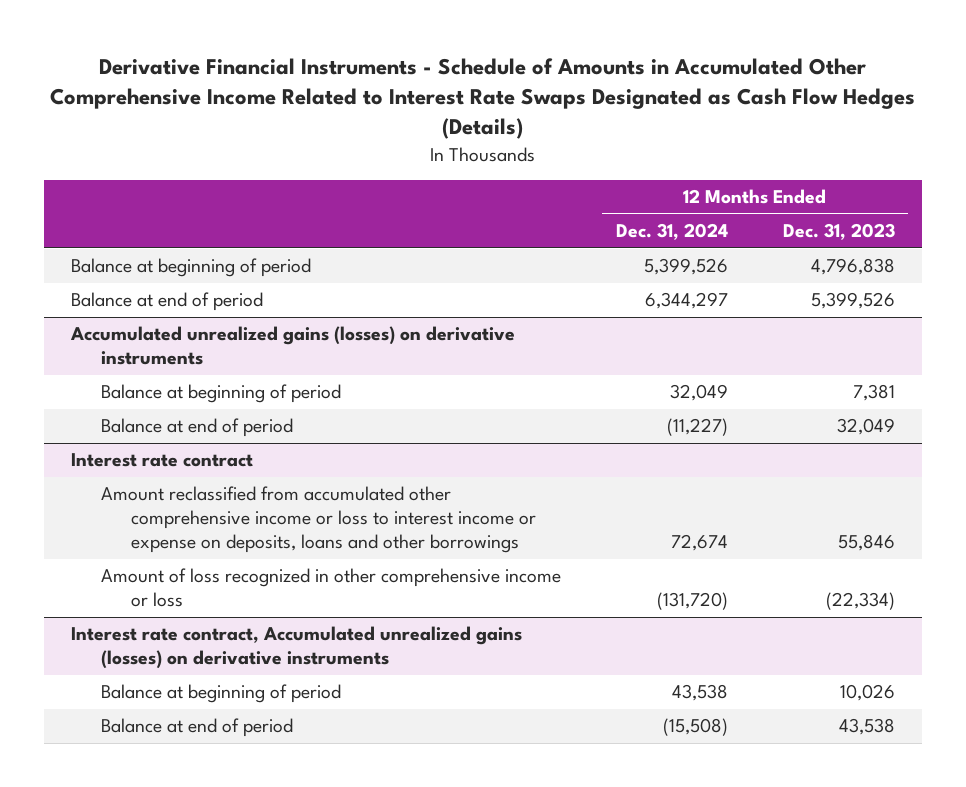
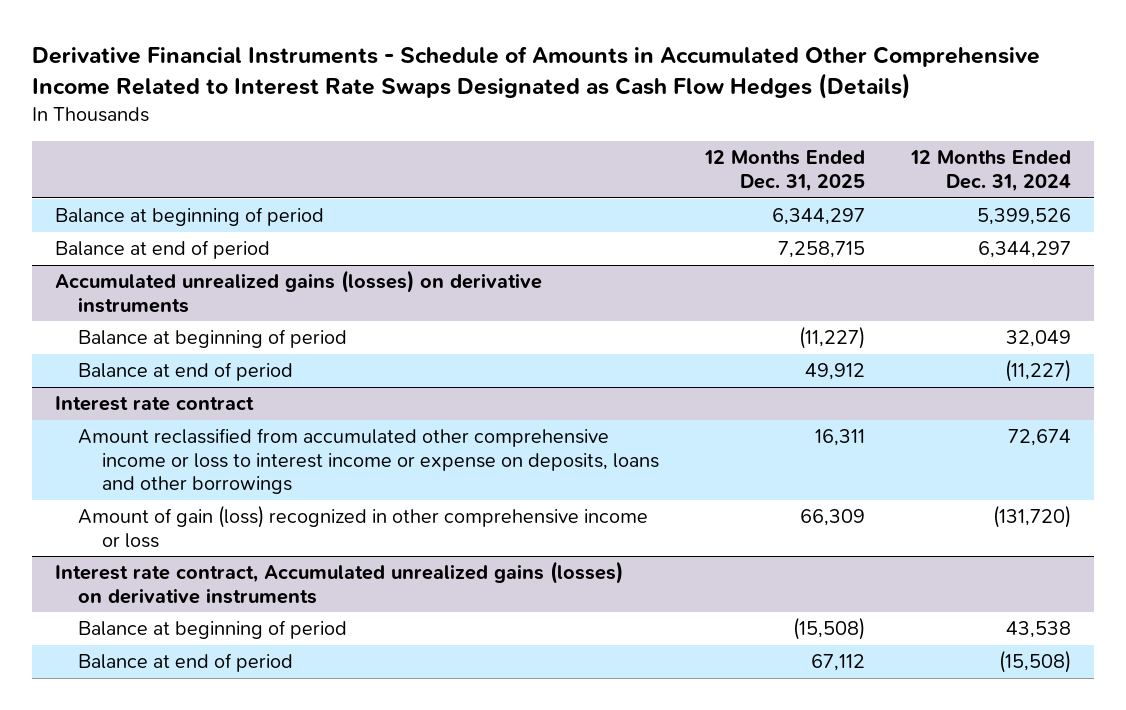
[782,223,895,241] Dec. 31, 2023 -> none
none -> [703,150,865,193] 12 Months Ended Dec. 31, 2025
[101,568,562,608] Amount of loss recognized in other comprehensive income or loss -> [78,505,649,548] Amount of gain (loss) recognized in other comprehensive income or loss

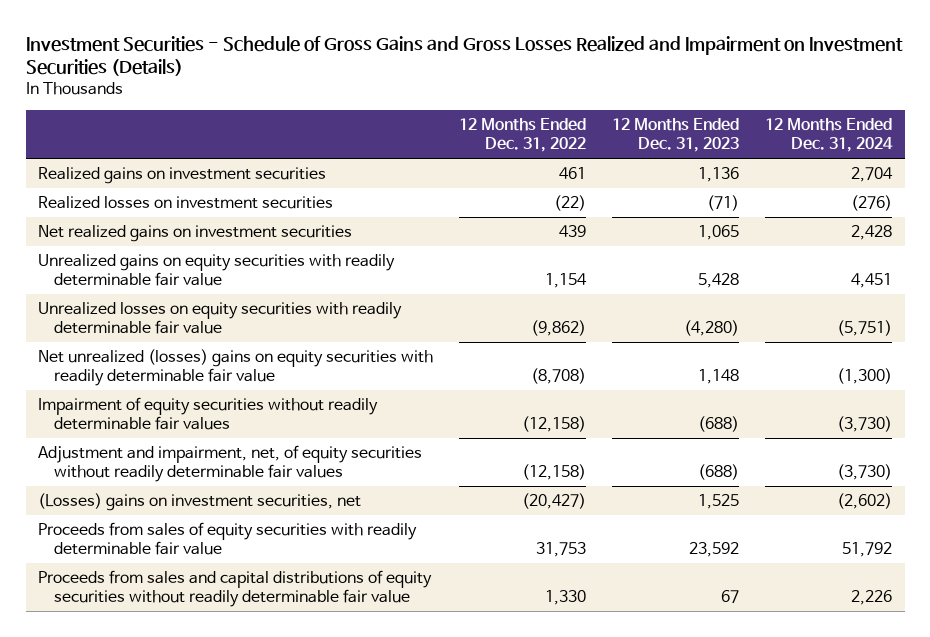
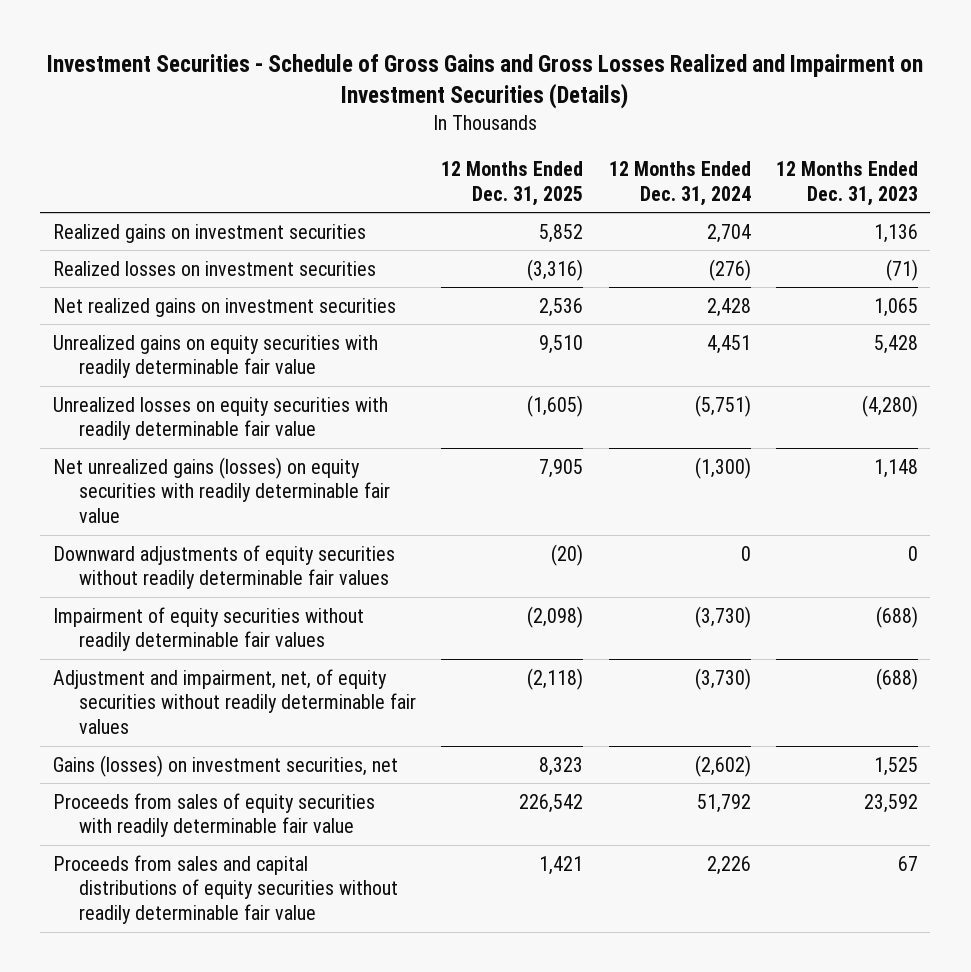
[459,118,587,152] 12 Months Ended Dec. 31, 2022 -> none
none -> [441,161,584,206] 12 Months Ended Dec. 31, 2025
[38,349,434,387] Net unrealized (losses) gains on equity securities with readily determinable fair value -> [52,456,391,524] Net unrealized gains (losses) on equity securities with readily determinable fair value
none -> [52,544,395,590] Downward adjustments of equity securities without readily determinable fair values
[38,493,362,512] (Losses) gains on investment securities, net -> [52,754,398,777] Gains (losses) on investment securities, net

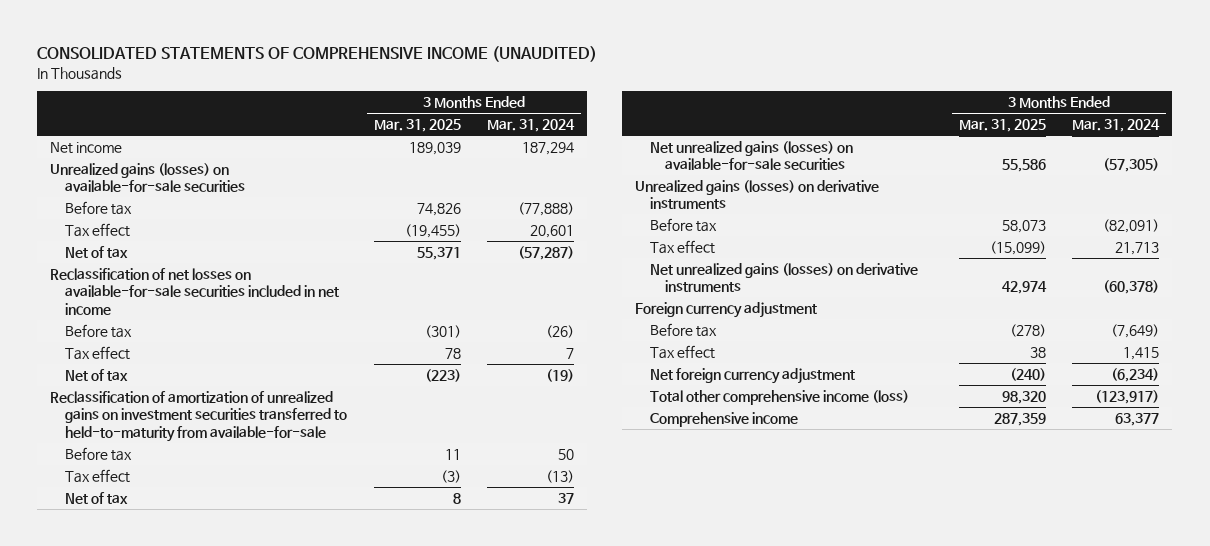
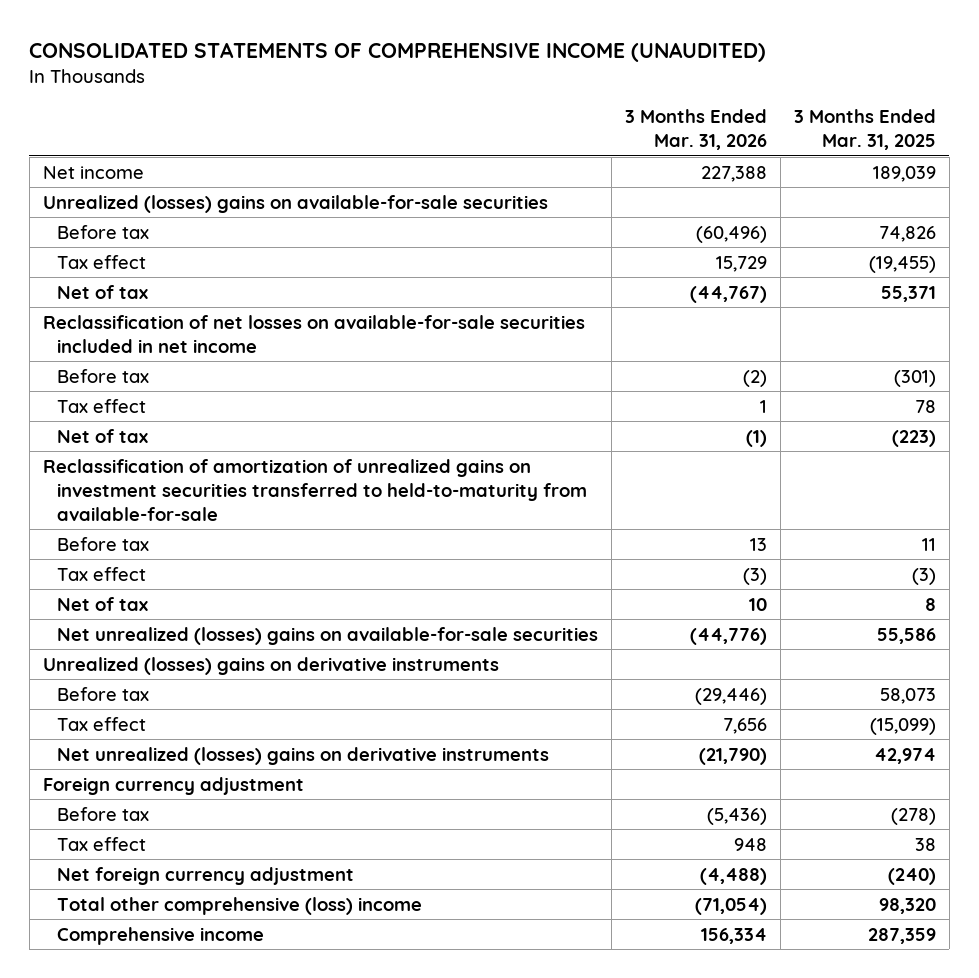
[487,119,576,133] Mar. 31, 2024 -> none
none -> [625,109,768,151] 3 Months Ended Mar. 31, 2026
[50,162,246,193] Unrealized gains (losses) on available-for-sale securities -> [42,194,548,213] Unrealized (losses) gains on available-for-sale securities
[650,140,854,171] Net unrealized gains (losses) on available-for-sale securities -> [57,626,599,645] Net unrealized (losses) gains on available-for-sale securities
[635,179,880,210] Unrealized gains (losses) on derivative instruments -> [42,656,499,675] Unrealized (losses) gains on derivative instruments
[650,262,919,293] Net unrealized gains (losses) on derivative instruments -> [57,746,550,765] Net unrealized (losses) gains on derivative instruments
[650,389,910,405] Total other comprehensive income (loss) -> [57,896,423,915] Total other comprehensive (loss) income

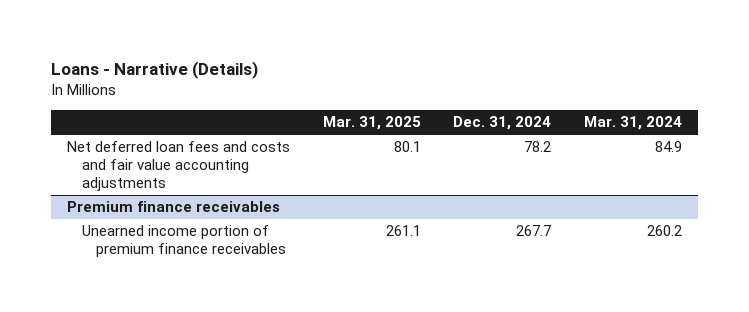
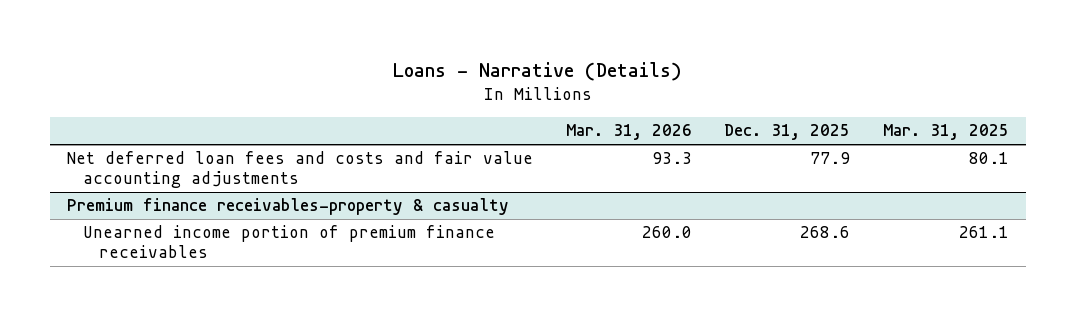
[453,116,552,131] Dec. 31, 2024 -> none
[583,116,682,131] Mar. 31, 2024 -> none
none -> [565,124,692,141] Mar. 31, 2026
none -> [724,124,851,141] Dec. 31, 2025
[67,201,281,213] Premium finance receivables -> [66,198,509,216] Premium finance receivables-property & casualty

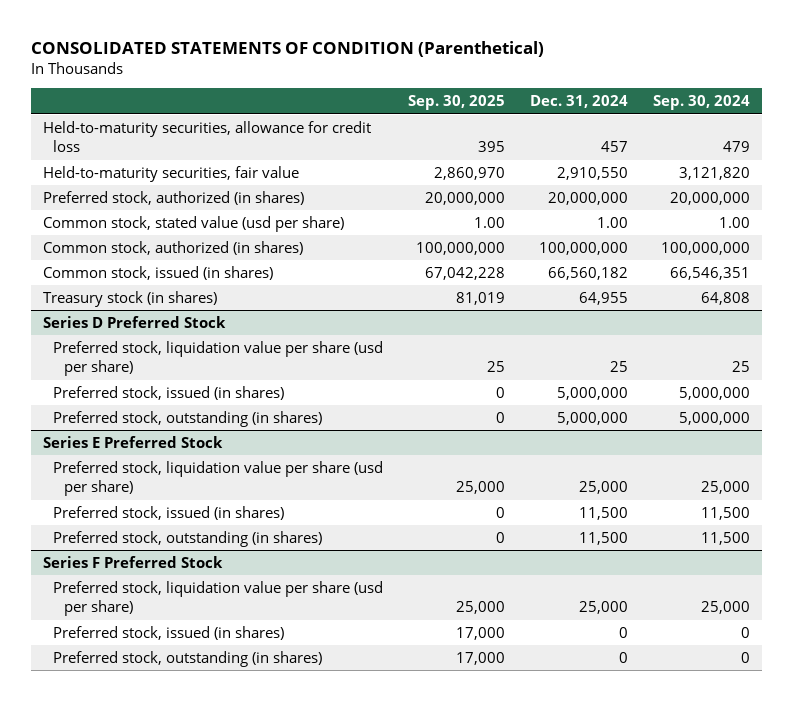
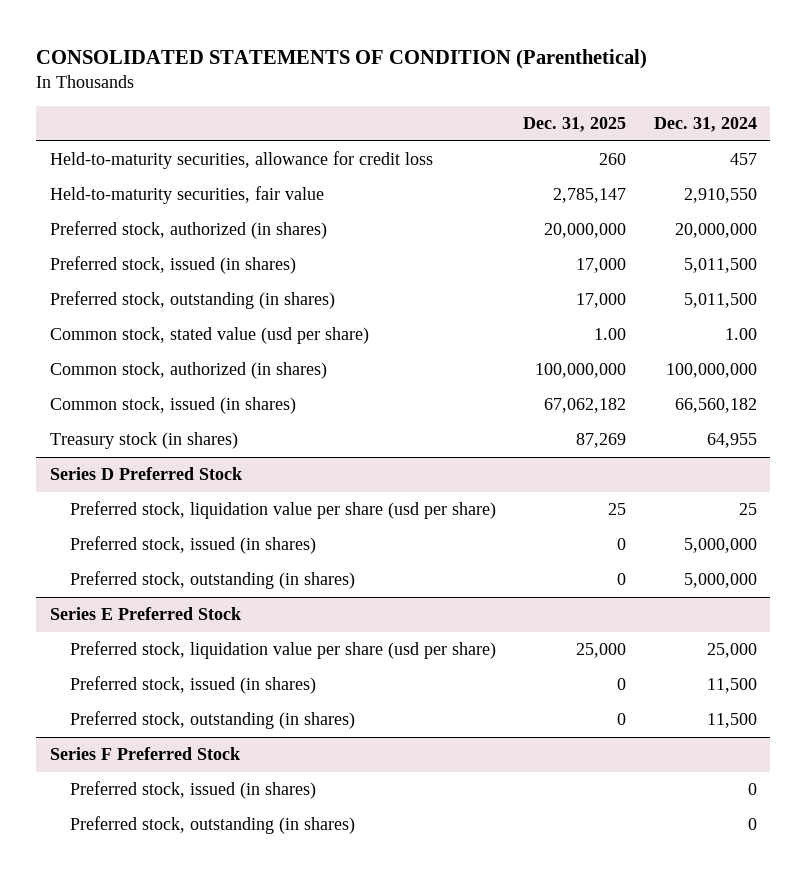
[408,95,506,111] Sep. 30, 2025 -> none
[652,95,750,111] Sep. 30, 2024 -> none
none -> [523,116,627,132] Dec. 31, 2025
none -> [50,256,297,275] Preferred stock, issued (in shares)
none -> [50,291,336,310] Preferred stock, outstanding (in shares)
[53,580,384,617] Preferred stock, liquidation value per share (usd per share) -> none

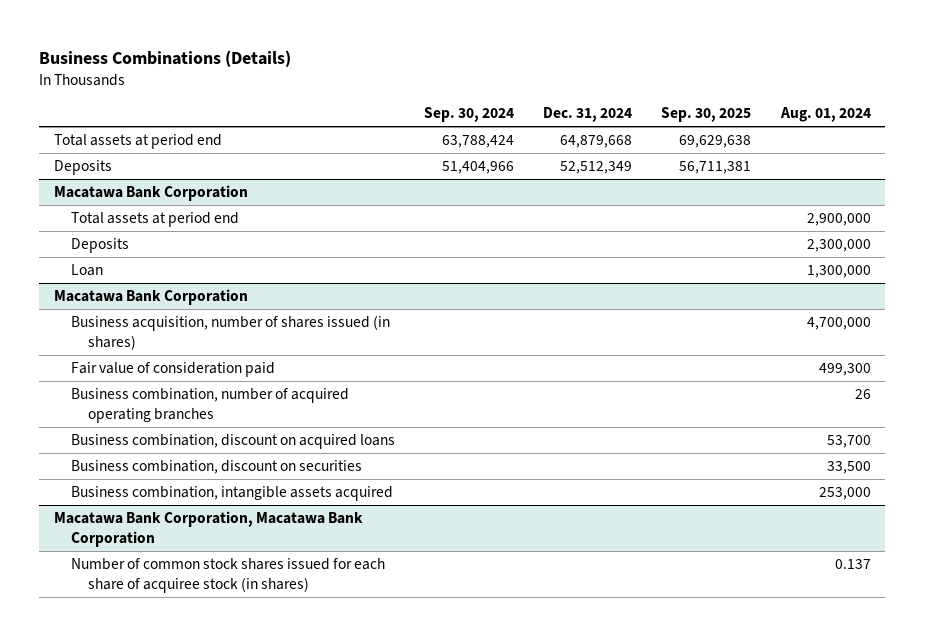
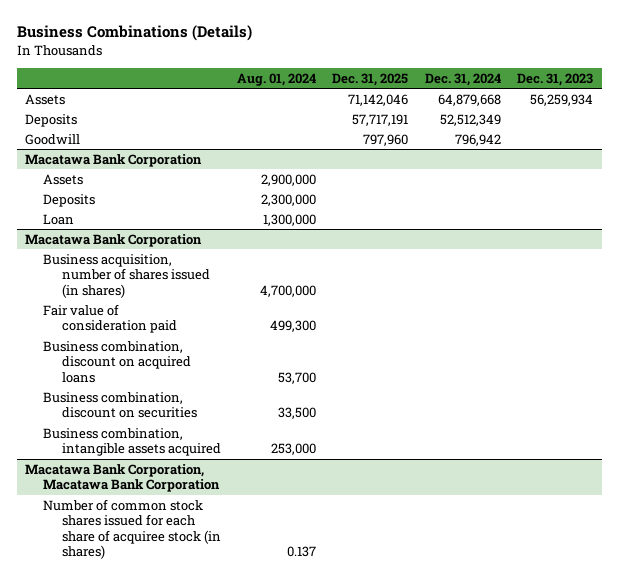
[424,107,515,123] Sep. 30, 2024 -> none
[661,107,752,123] Sep. 30, 2025 -> none
none -> [332,72,409,86] Dec. 31, 2025
none -> [517,72,594,86] Dec. 31, 2023
[54,134,223,150] Total assets at period end -> [25,93,66,105] Assets
none -> [25,133,81,145] Goodwill
[71,212,240,228] Total assets at period end -> [43,173,84,185] Assets
[71,388,350,423] Business combination, number of acquired operating branches -> none

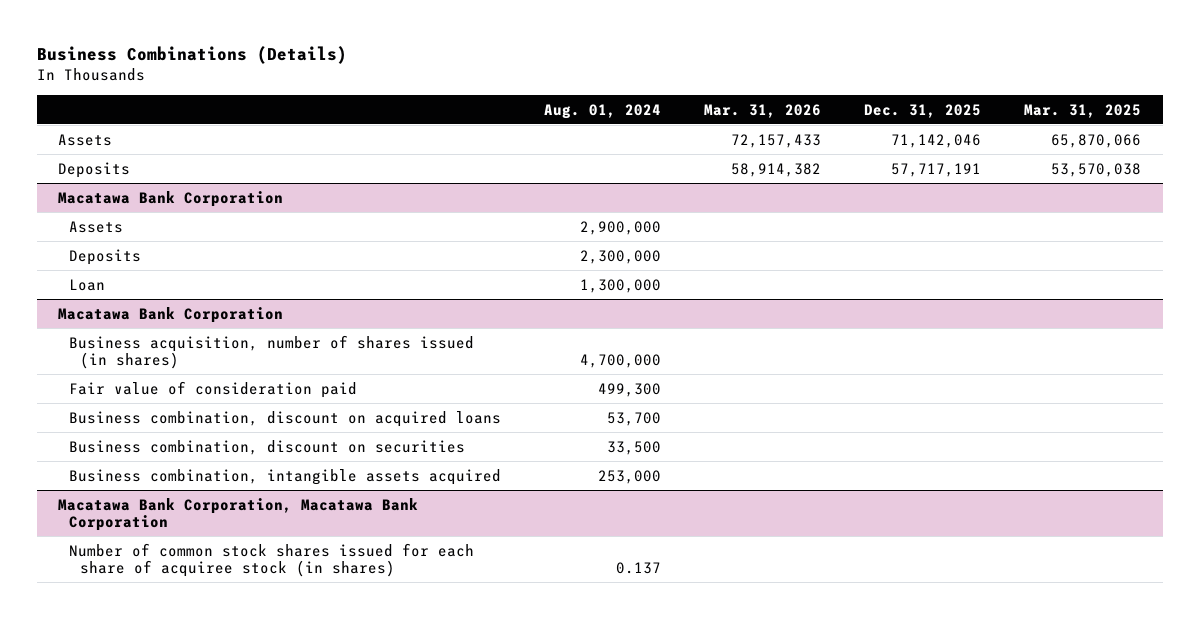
[424,72,501,86] Dec. 31, 2024 -> none
[517,72,594,86] Dec. 31, 2023 -> none
none -> [704,103,822,118] Mar. 31, 2026
none -> [1024,103,1142,118] Mar. 31, 2025
[25,133,81,145] Goodwill -> none

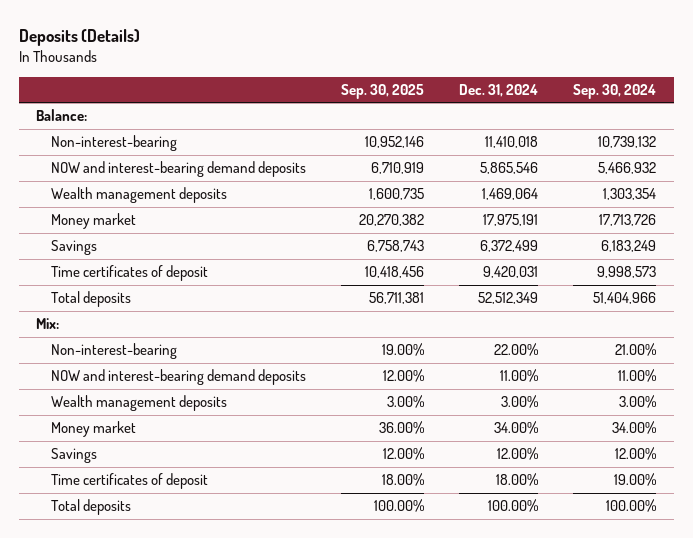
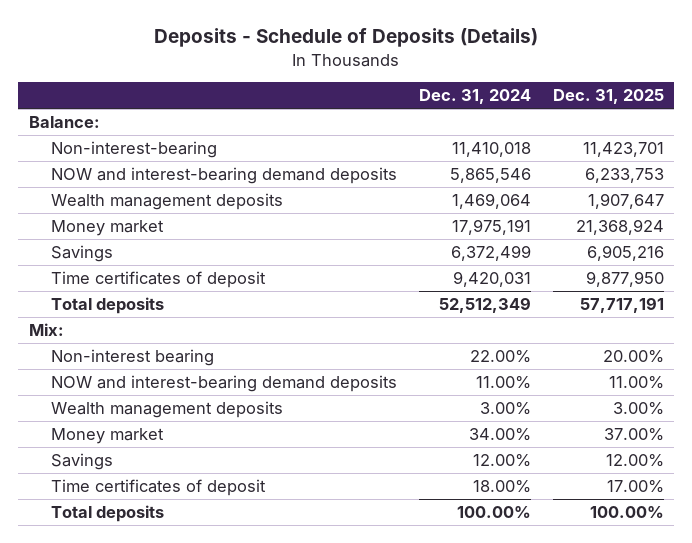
[18,28,140,46] Deposits (Details) -> [154,28,539,48] Deposits - Schedule of Deposits (Details)
[341,84,425,100] Sep. 30, 2025 -> none
[573,84,657,100] Sep. 30, 2024 -> none
none -> [552,89,664,105] Dec. 31, 2025
[51,343,178,360] Non-interest-bearing -> [51,349,215,367] Non-interest bearing

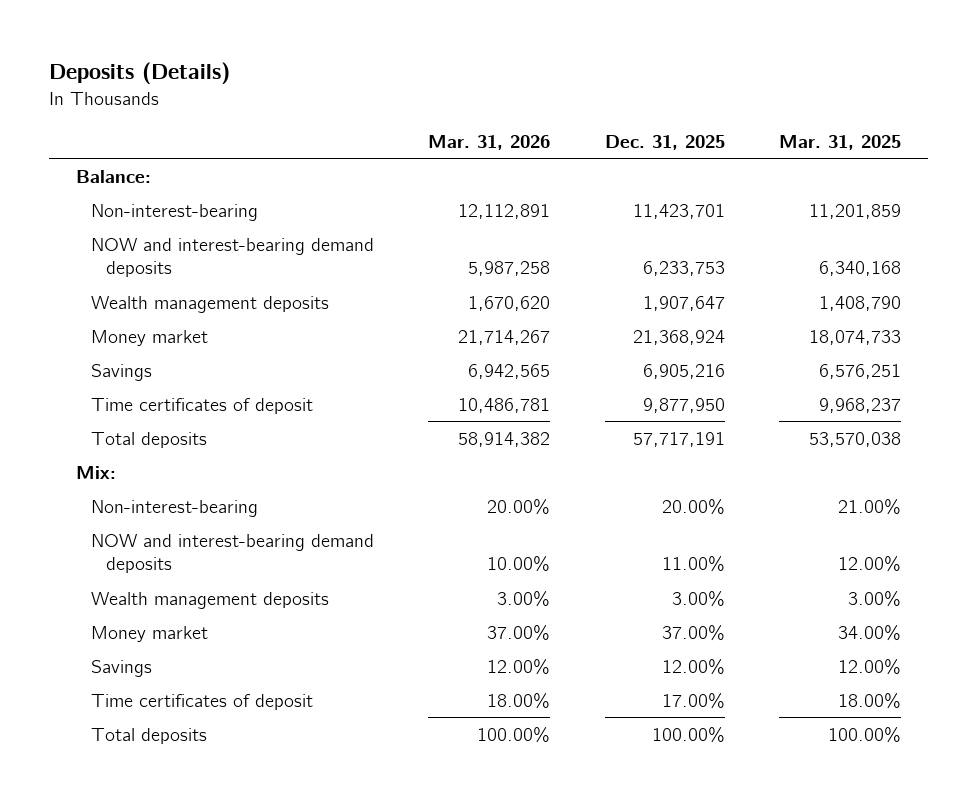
[154,28,539,48] Deposits - Schedule of Deposits (Details) -> [49,61,231,84] Deposits (Details)
[419,89,532,105] Dec. 31, 2024 -> none
none -> [428,134,551,150] Mar. 31, 2026
none -> [779,134,902,150] Mar. 31, 2025
[51,349,215,367] Non-interest bearing -> [90,499,258,517] Non-interest-bearing

